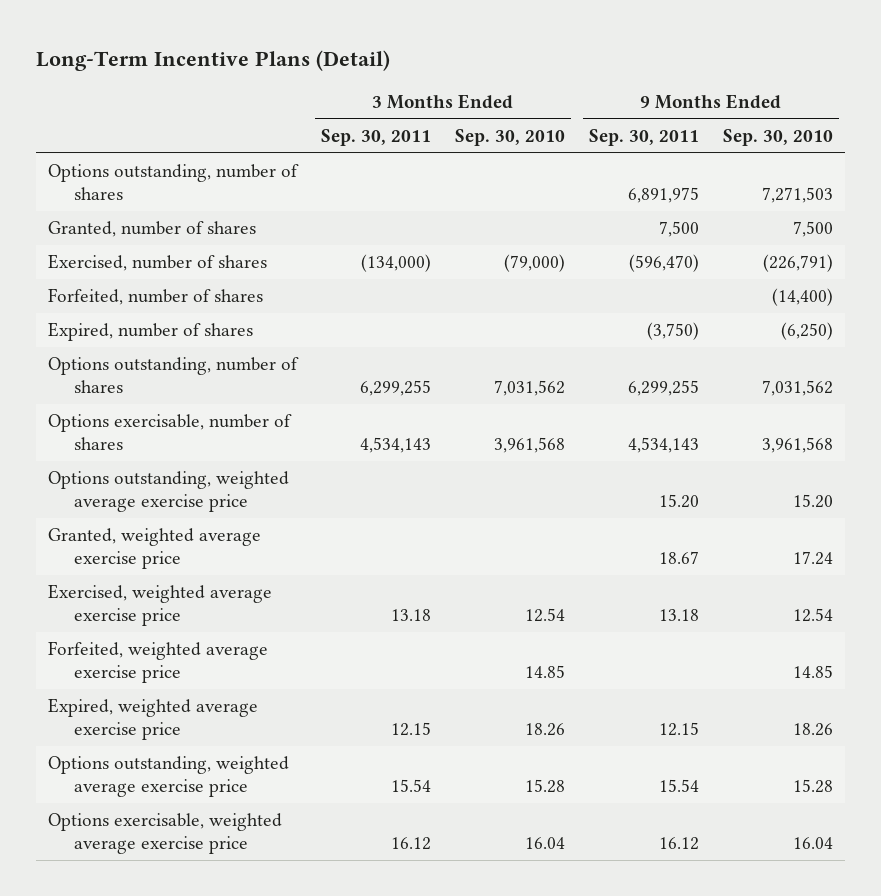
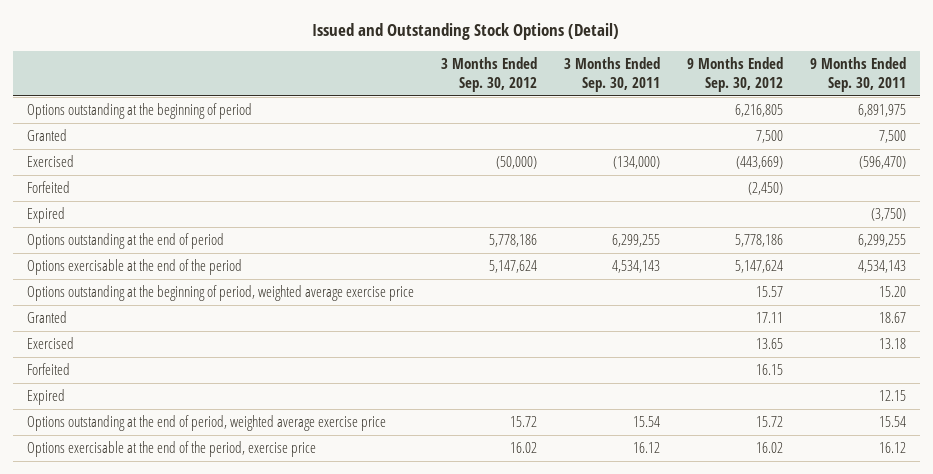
[36,49,391,71] Long-Term Incentive Plans (Detail) -> [312,23,620,41] Issued and Outstanding Stock Options (Detail)
[455,129,566,147] Sep. 30, 2010 -> none
[723,129,834,147] Sep. 30, 2010 -> none
none -> [440,57,537,93] 3 Months Ended Sep. 30, 2012
none -> [686,57,783,93] 9 Months Ended Sep. 30, 2012
[48,584,273,627] Exercised, weighted average exercise price -> none
[48,641,269,684] Forfeited, weighted average exercise price -> none
[48,698,259,741] Expired, weighted average exercise price -> none
[48,164,300,201] Options outstanding, number of shares -> [26,103,252,120] Options outstanding at the beginning of period
[48,221,257,238] Granted, number of shares -> [26,129,67,142] Granted
[48,254,268,272] Exercised, number of shares -> [26,155,74,168] Exercised
[48,288,264,306] Forfeited, number of shares -> [26,181,70,194] Forfeited
[48,322,254,342] Expired, number of shares -> [26,207,65,224] Expired
[48,357,300,394] Options outstanding, number of shares -> [26,233,224,250] Options outstanding at the end of period
[48,414,293,451] Options exercisable, number of shares -> [26,259,242,276] Options exercisable at the end of the period
[48,471,290,513] Options outstanding, weighted average exercise price -> [26,285,414,302] Options outstanding at the beginning of period, weighted average exercise price
[48,528,262,570] Granted, weighted average exercise price -> [26,311,67,324] Granted
none -> [26,337,74,350] Exercised
none -> [26,363,70,376] Forfeited
none -> [26,389,65,406] Expired
[48,756,290,798] Options outstanding, weighted average exercise price -> [26,415,386,432] Options outstanding at the end of period, weighted average exercise price
[48,813,283,855] Options exercisable, weighted average exercise price -> [26,441,316,458] Options exercisable at the end of the period, exercise price

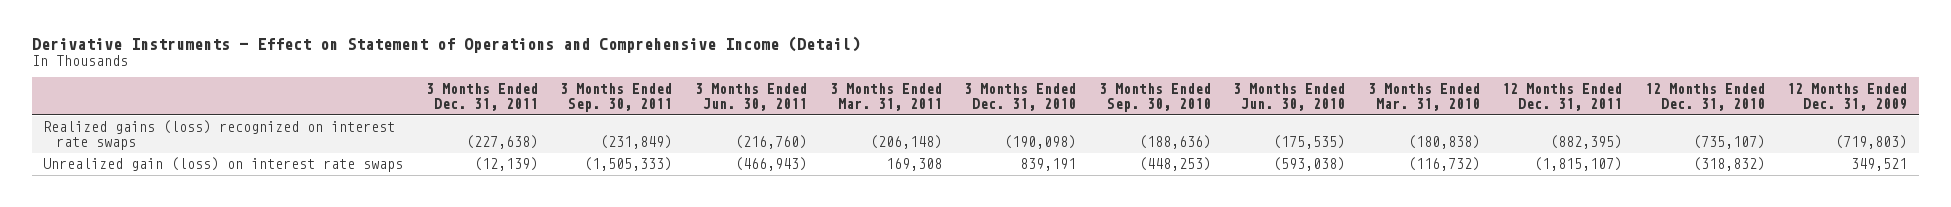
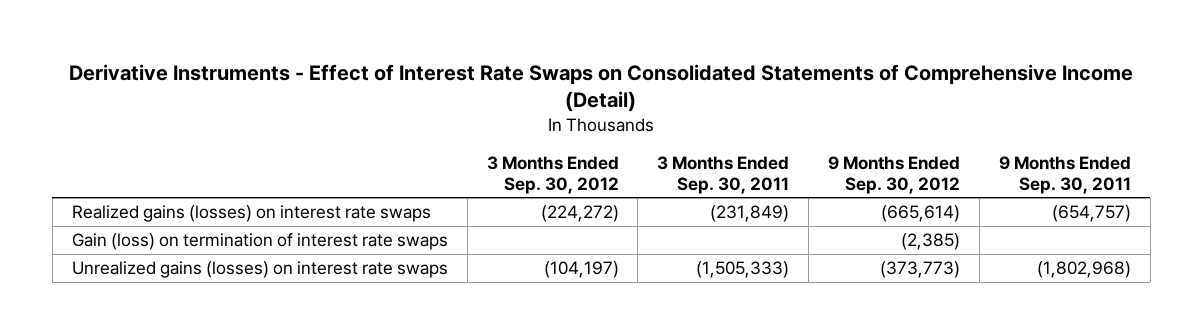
[32,36,861,54] Derivative Instruments - Effect on Statement of Operations and Comprehensive Income (Detail) -> [69,63,1134,113] Derivative Instruments - Effect of Interest Rate Swaps on Consolidated Statements of Comprehensive Income (Detail)
[425,82,538,111] 3 Months Ended Dec. 31, 2011 -> none
[694,82,807,111] 3 Months Ended Jun. 30, 2011 -> none
[829,82,942,111] 3 Months Ended Mar. 31, 2011 -> none
[964,82,1077,111] 3 Months Ended Dec. 31, 2010 -> none
[1098,82,1211,112] 3 Months Ended Sep. 30, 2010 -> none
[1233,82,1346,111] 3 Months Ended Jun. 30, 2010 -> none
[1367,82,1480,111] 3 Months Ended Mar. 31, 2010 -> none
[1502,82,1623,111] 12 Months Ended Dec. 31, 2011 -> none
[1644,82,1765,111] 12 Months Ended Dec. 31, 2010 -> none
[1787,82,1908,111] 12 Months Ended Dec. 31, 2009 -> none
none -> [486,155,619,194] 3 Months Ended Sep. 30, 2012
none -> [828,155,961,194] 9 Months Ended Sep. 30, 2012
none -> [999,155,1132,194] 9 Months Ended Sep. 30, 2011
[43,120,396,151] Realized gains (loss) recognized on interest rate swaps -> [71,205,431,223] Realized gains (losses) on interest rate swaps
none -> [71,233,448,251] Gain (loss) on termination of interest rate swaps
[43,157,404,173] Unrealized gain (loss) on interest rate swaps -> [71,261,448,279] Unrealized gains (losses) on interest rate swaps

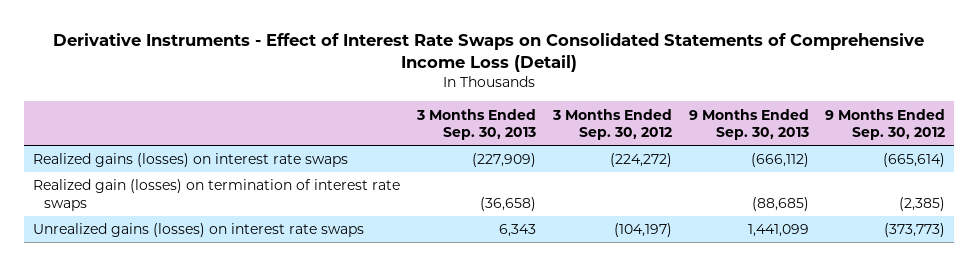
[69,63,1134,113] Derivative Instruments - Effect of Interest Rate Swaps on Consolidated Statements of Comprehensive Income (Detail) -> [53,33,925,73] Derivative Instruments - Effect of Interest Rate Swaps on Consolidated Statements of Comprehensive Income Loss (Detail)
[657,155,790,194] 3 Months Ended Sep. 30, 2011 -> none
[999,155,1132,194] 9 Months Ended Sep. 30, 2011 -> none
none -> [415,108,536,141] 3 Months Ended Sep. 30, 2013
none -> [688,108,809,141] 9 Months Ended Sep. 30, 2013
[71,233,448,251] Gain (loss) on termination of interest rate swaps -> [32,179,400,211] Realized gain (losses) on termination of interest rate swaps

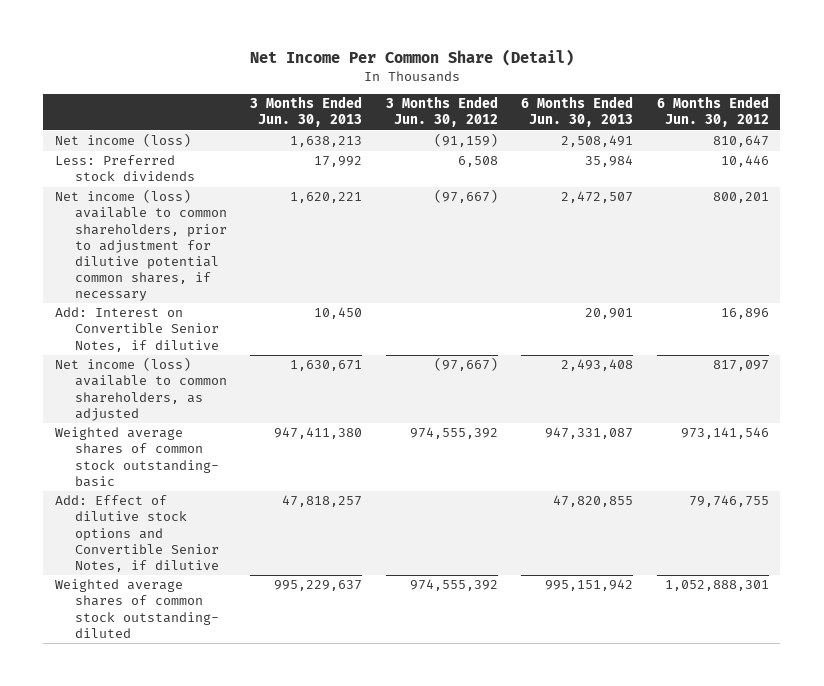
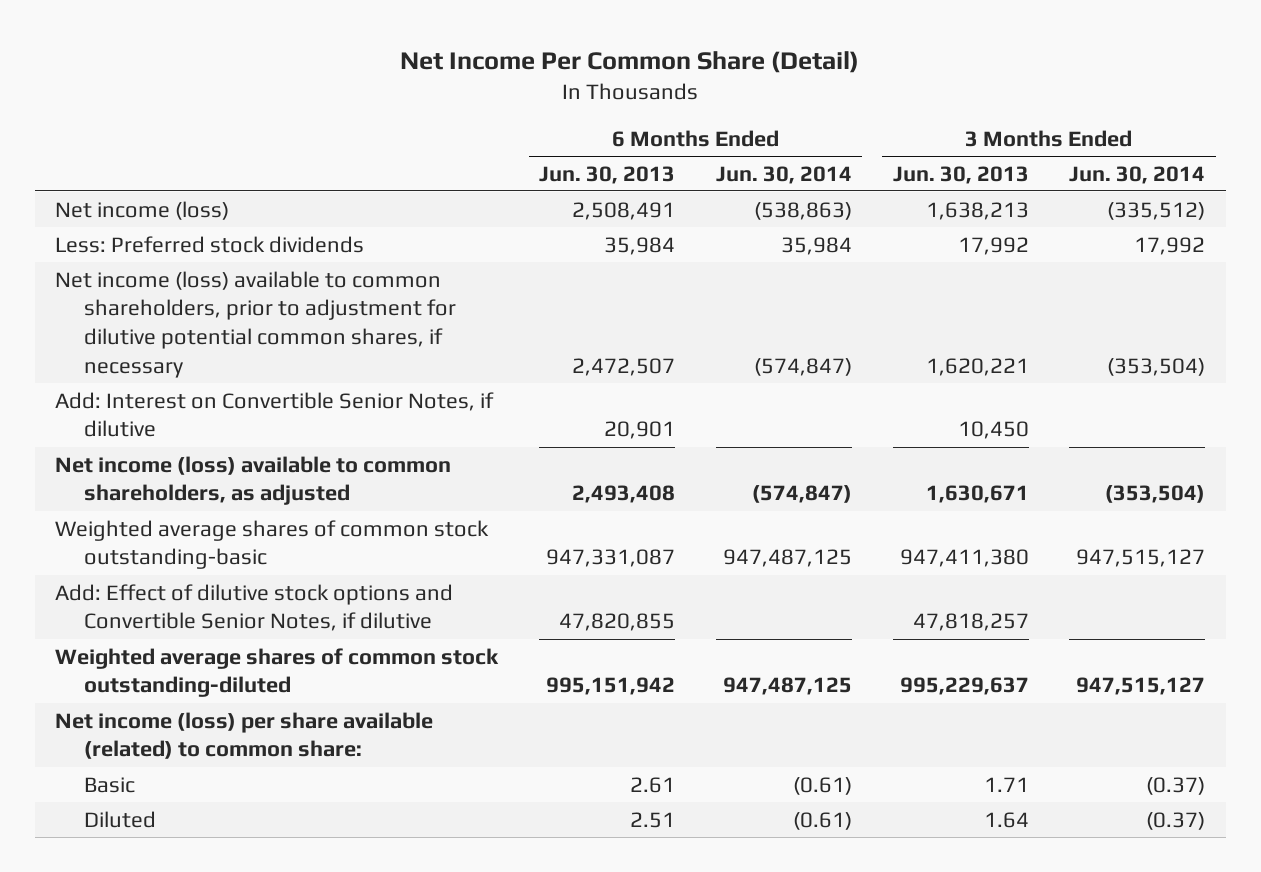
[385,96,498,128] 3 Months Ended Jun. 30, 2012 -> none
[656,96,769,128] 6 Months Ended Jun. 30, 2012 -> none
none -> [715,165,852,184] Jun. 30, 2014
none -> [1069,165,1206,184] Jun. 30, 2014
[55,427,219,487] Weighted average shares of common stock outstanding- basic -> [55,519,490,570] Weighted average shares of common stock outstanding-basic
[55,579,219,638] Weighted average shares of common stock outstanding- diluted -> [55,647,500,698] Weighted average shares of common stock outstanding-diluted
none -> [55,711,434,760] Net income (loss) per share available (related) to common share:
none -> [83,776,135,793] Basic
none -> [83,810,156,828] Diluted

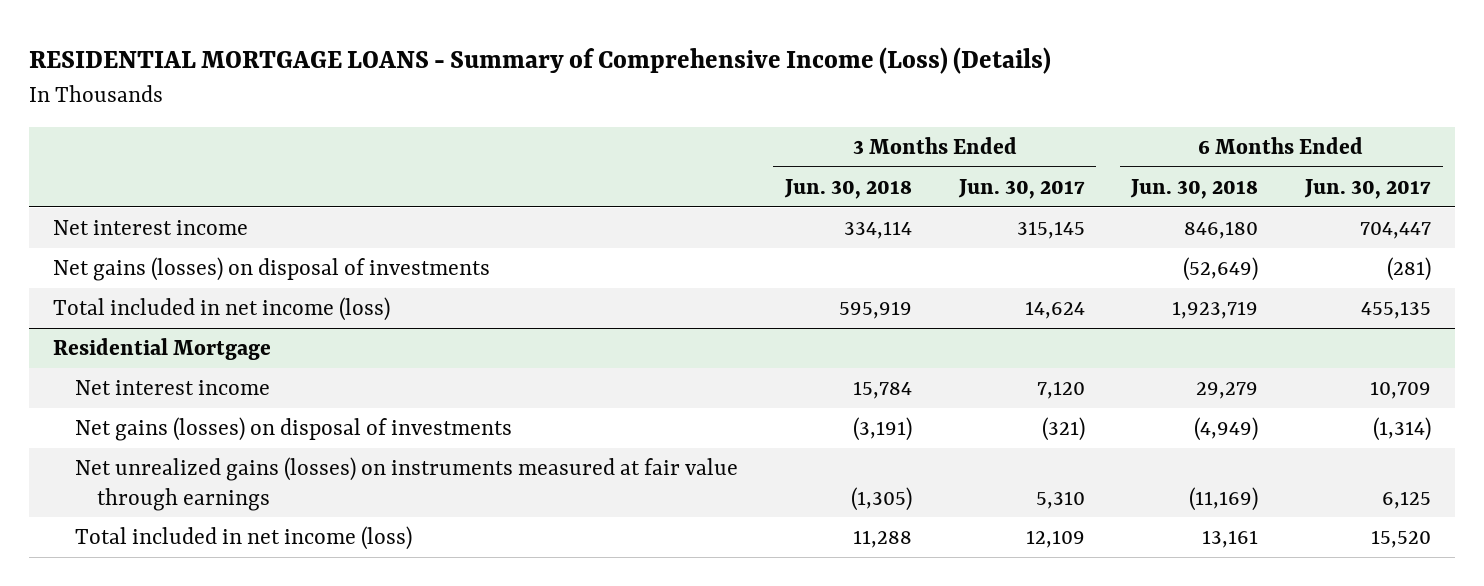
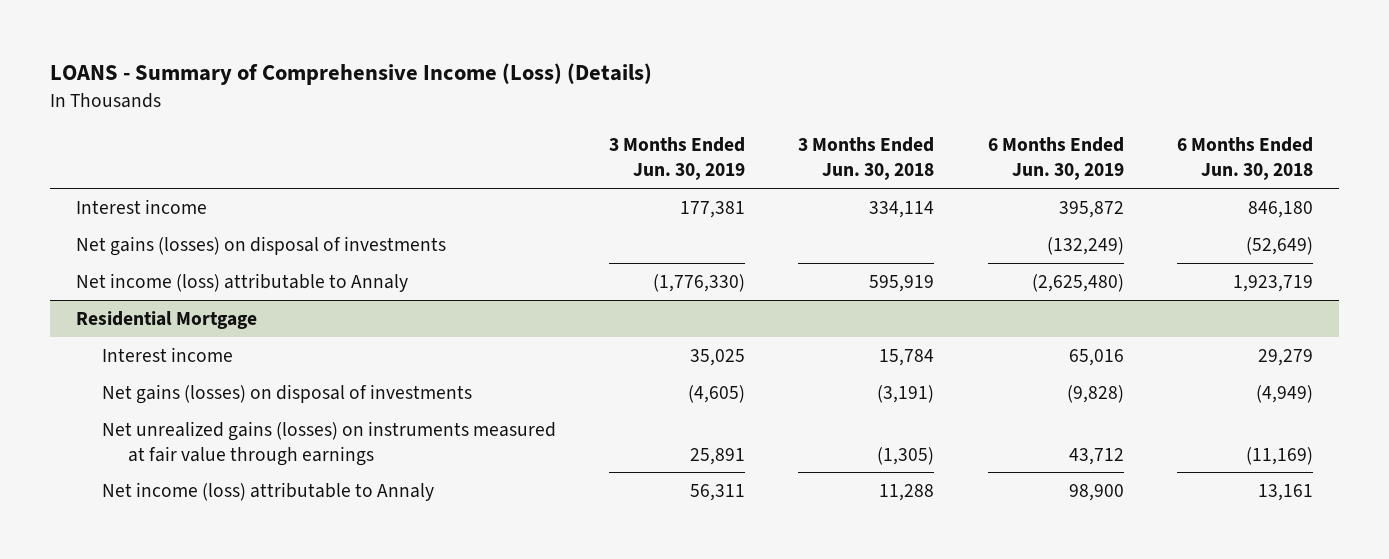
[29,47,1052,75] RESIDENTIAL MORTGAGE LOANS - Summary of Comprehensive Income (Loss) (Details) -> [49,63,652,86] LOANS - Summary of Comprehensive Income (Loss) (Details)
[957,178,1085,199] Jun. 30, 2017 -> none
[1304,178,1432,199] Jun. 30, 2017 -> none
none -> [609,137,746,181] 3 Months Ended Jun. 30, 2019
none -> [987,137,1124,181] 6 Months Ended Jun. 30, 2019
[52,220,248,236] Net interest income -> [76,198,208,214] Interest income
[52,297,390,322] Total included in net income (loss) -> [76,272,409,292] Net income (loss) attributable to Annaly
[74,380,270,396] Net interest income -> [102,346,234,362] Interest income
[74,526,412,551] Total included in net income (loss) -> [102,481,435,501] Net income (loss) attributable to Annaly

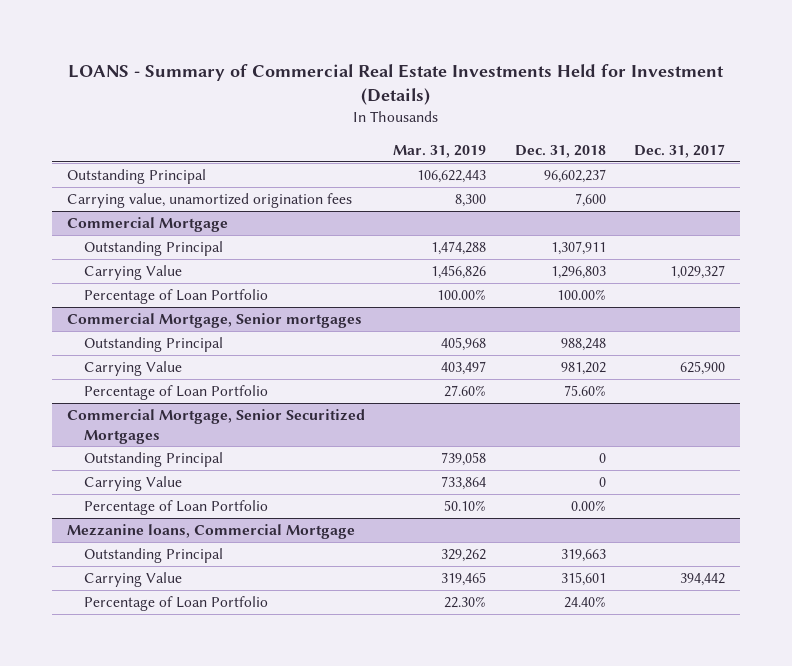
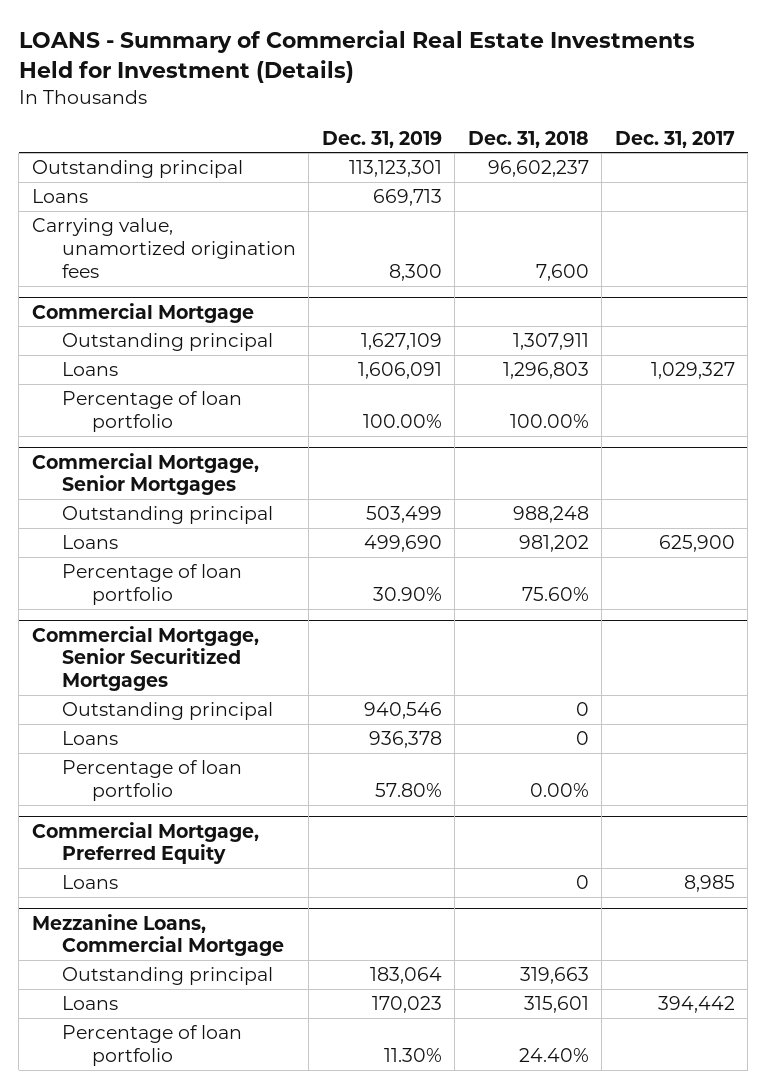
[393,144,487,158] Mar. 31, 2019 -> none
none -> [321,130,442,148] Dec. 31, 2019
[66,168,206,184] Outstanding Principal -> [31,160,243,179] Outstanding principal
none -> [31,189,88,204] Loans
[84,240,224,256] Outstanding Principal -> [61,333,273,352] Outstanding principal
[84,264,183,280] Carrying Value -> [61,362,118,377] Loans
[84,288,269,304] Percentage of Loan Portfolio -> [61,391,242,433] Percentage of loan portfolio
[66,312,362,328] Commercial Mortgage, Senior mortgages -> [31,452,259,496] Commercial Mortgage, Senior Mortgages
[84,336,224,352] Outstanding Principal -> [61,506,273,525] Outstanding principal
[84,360,183,376] Carrying Value -> [61,535,118,550] Loans
[84,384,269,400] Percentage of Loan Portfolio -> [61,564,242,606] Percentage of loan portfolio
[84,475,183,491] Carrying Value -> none
[84,451,224,467] Outstanding Principal -> [61,702,273,721] Outstanding principal
none -> [61,731,118,746] Loans
[84,499,269,515] Percentage of Loan Portfolio -> [61,760,242,802] Percentage of loan portfolio
none -> [31,821,259,865] Commercial Mortgage, Preferred Equity
none -> [61,875,118,890] Loans
[66,523,355,539] Mezzanine loans, Commercial Mortgage -> [31,913,284,957] Mezzanine Loans, Commercial Mortgage
[84,547,224,563] Outstanding Principal -> [61,967,273,986] Outstanding principal
[84,571,183,587] Carrying Value -> [61,996,118,1011] Loans
[84,595,269,611] Percentage of Loan Portfolio -> [61,1025,242,1067] Percentage of loan portfolio

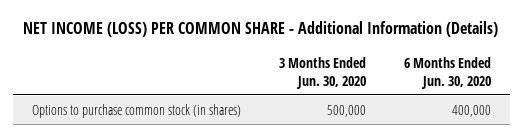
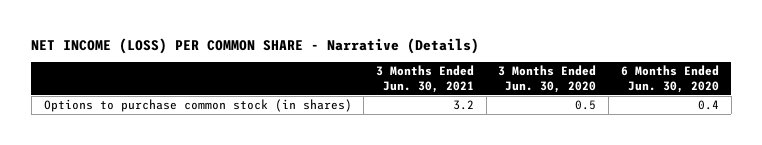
[23,21,499,38] NET INCOME (LOSS) PER COMMON SHARE - Additional Information (Details) -> [31,38,480,55] NET INCOME (LOSS) PER COMMON SHARE - Narrative (Details)
none -> [376,65,475,94] 3 Months Ended Jun. 30, 2021
[326,105,366,118] 500,000 -> [575,100,597,111] 0.5
[452,105,492,118] 400,000 -> [697,100,719,111] 0.4

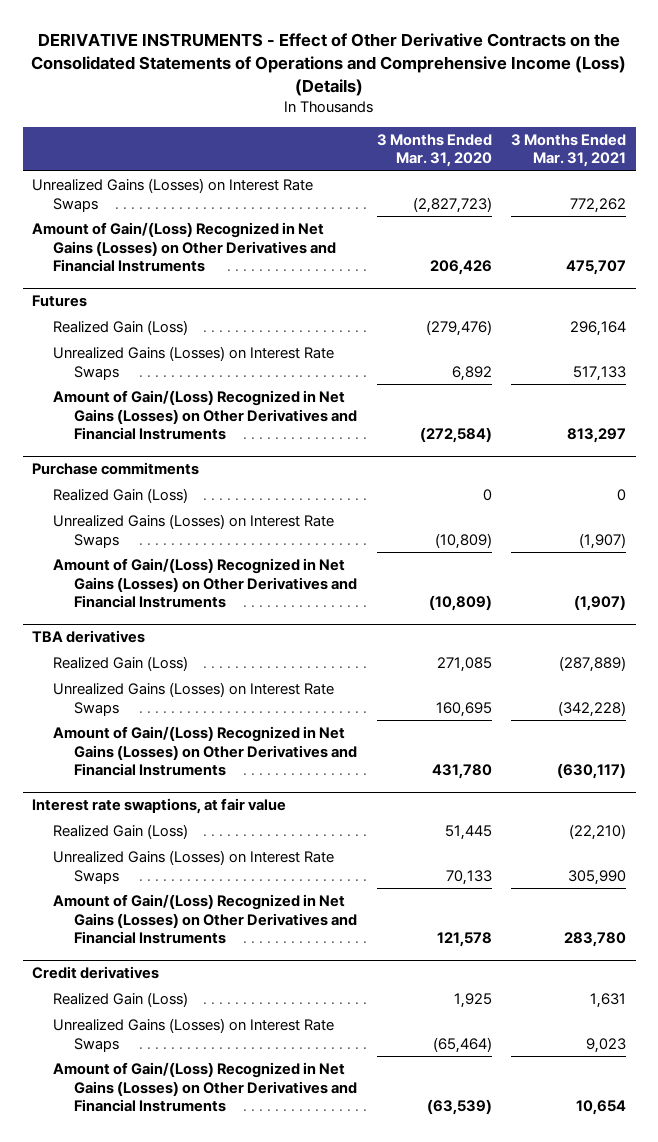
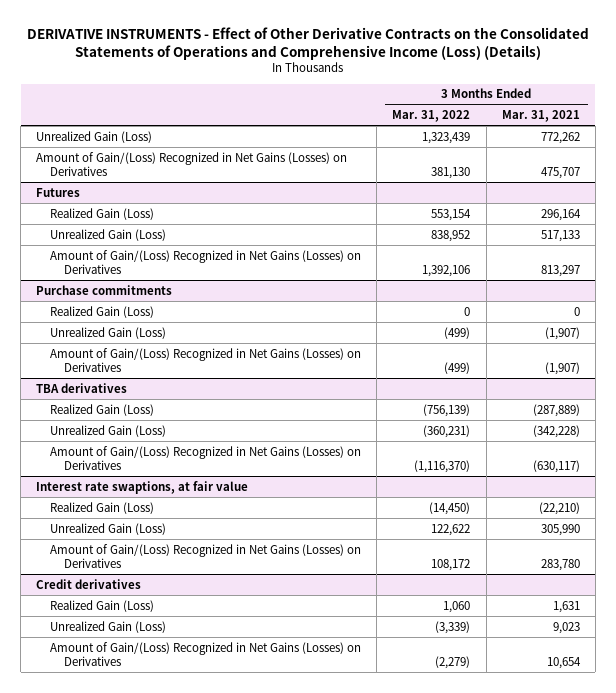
[376,133,492,168] 3 Months Ended Mar. 31, 2020 -> none
none -> [392,110,471,123] Mar. 31, 2022
[32,178,314,212] Unrealized Gains (Losses) on Interest Rate Swaps -> [36,130,153,143] Unrealized Gain (Loss)
[32,222,337,273] Amount of Gain/(Loss) Recognized in Net Gains (Losses) on Other Derivatives and Financial Instruments -> [36,151,348,177] Amount of Gain/(Loss) Recognized in Net Gains (Losses) on Derivatives
[53,346,335,380] Unrealized Gains (Losses) on Interest Rate Swaps -> [50,228,167,241] Unrealized Gain (Loss)
[53,390,358,441] Amount of Gain/(Loss) Recognized in Net Gains (Losses) on Other Derivatives and Financial Instruments -> [50,249,362,275] Amount of Gain/(Loss) Recognized in Net Gains (Losses) on Derivatives
[53,514,335,548] Unrealized Gains (Losses) on Interest Rate Swaps -> [50,326,167,339] Unrealized Gain (Loss)
[53,558,358,609] Amount of Gain/(Loss) Recognized in Net Gains (Losses) on Other Derivatives and Financial Instruments -> [50,347,362,373] Amount of Gain/(Loss) Recognized in Net Gains (Losses) on Derivatives
[53,682,335,716] Unrealized Gains (Losses) on Interest Rate Swaps -> [50,424,167,437] Unrealized Gain (Loss)
[53,726,358,777] Amount of Gain/(Loss) Recognized in Net Gains (Losses) on Other Derivatives and Financial Instruments -> [50,445,362,471] Amount of Gain/(Loss) Recognized in Net Gains (Losses) on Derivatives
[53,850,335,884] Unrealized Gains (Losses) on Interest Rate Swaps -> [50,522,167,535] Unrealized Gain (Loss)
[53,894,358,945] Amount of Gain/(Loss) Recognized in Net Gains (Losses) on Other Derivatives and Financial Instruments -> [50,543,362,569] Amount of Gain/(Loss) Recognized in Net Gains (Losses) on Derivatives
[53,1018,335,1052] Unrealized Gains (Losses) on Interest Rate Swaps -> [50,620,167,633] Unrealized Gain (Loss)
[53,1062,358,1113] Amount of Gain/(Loss) Recognized in Net Gains (Losses) on Other Derivatives and Financial Instruments -> [50,641,362,667] Amount of Gain/(Loss) Recognized in Net Gains (Losses) on Derivatives

